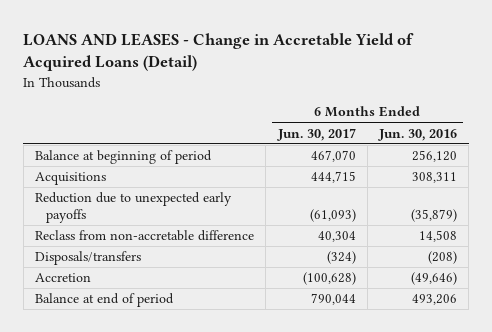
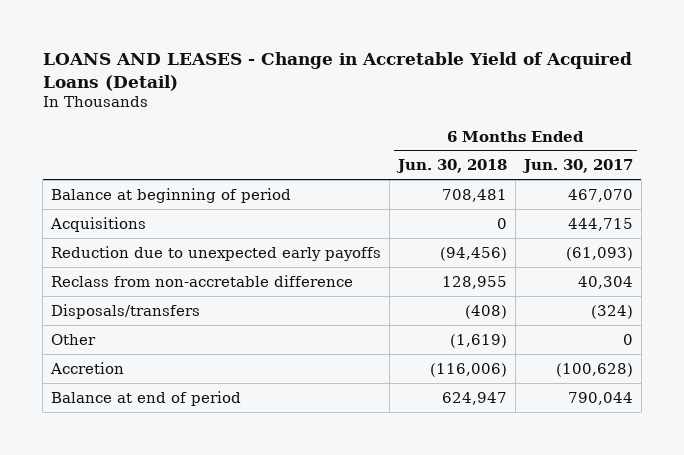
[378,128,458,141] Jun. 30, 2016 -> none
none -> [395,159,507,174] Jun. 30, 2018
none -> [51,333,97,345] Other

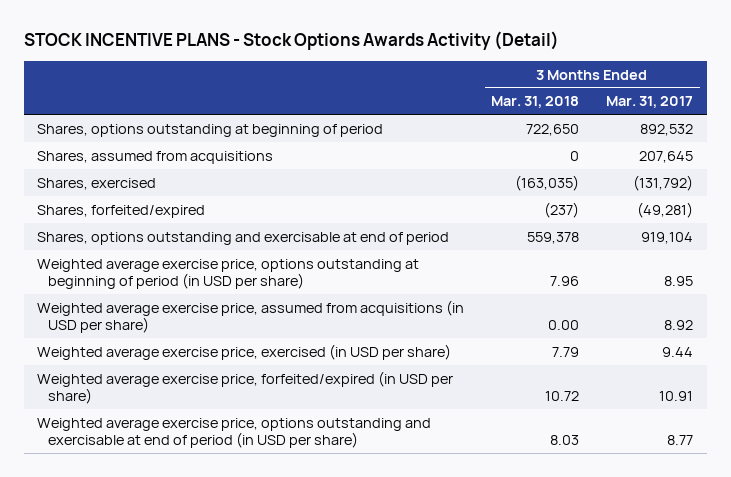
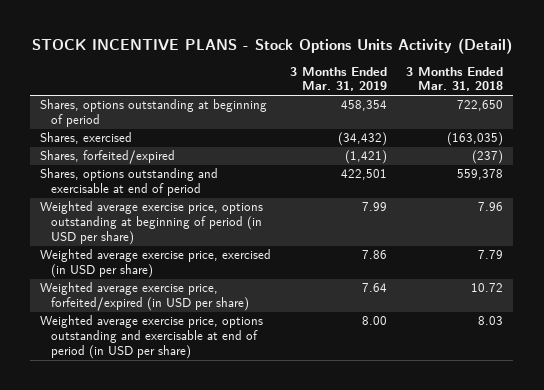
[23,31,559,51] STOCK INCENTIVE PLANS - Stock Options Awards Activity (Detail) -> [31,37,512,54] STOCK INCENTIVE PLANS - Stock Options Units Activity (Detail)
[606,96,694,109] Mar. 31, 2017 -> none
none -> [290,66,388,92] 3 Months Ended Mar. 31, 2019
[37,150,274,164] Shares, assumed from acquisitions -> none
[37,299,465,334] Weighted average exercise price, assumed from acquisitions (in USD per share) -> none

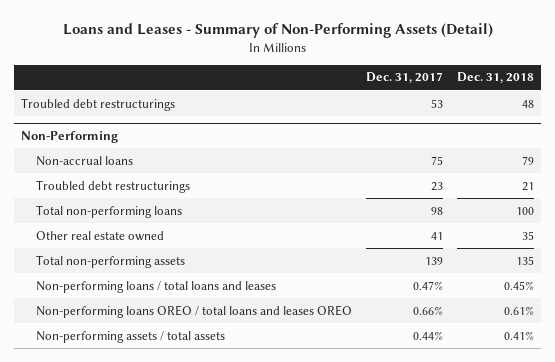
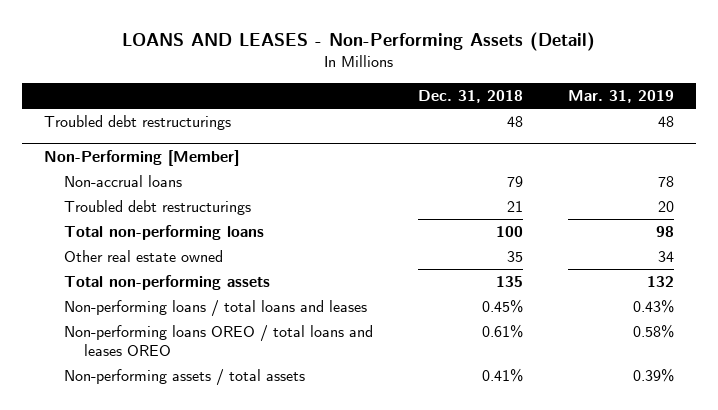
[62,23,493,39] Loans and Leases - Summary of Non-Performing Assets (Detail) -> [121,31,595,51] LOANS AND LEASES - Non-Performing Assets (Detail)
[366,72,444,84] Dec. 31, 2017 -> none
none -> [567,89,674,103] Mar. 31, 2019
[21,131,119,144] Non-Performing -> [43,149,239,166] Non-Performing [Member]

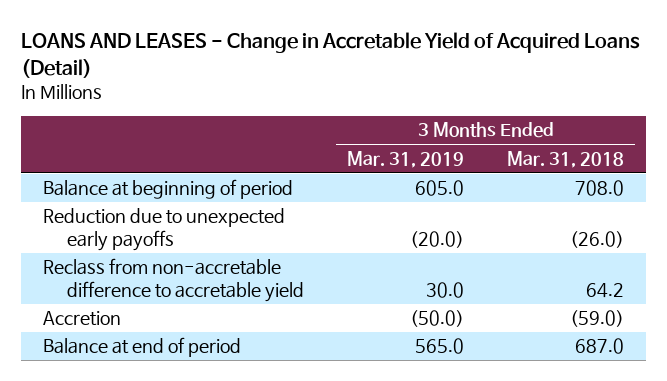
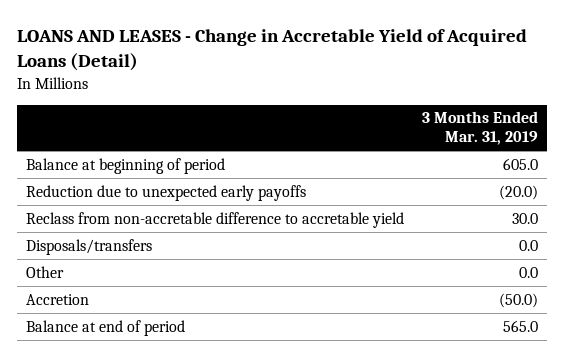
[507,150,625,168] Mar. 31, 2018 -> none
none -> [26,238,153,255] Disposals/transfers
none -> [26,265,65,278] Other

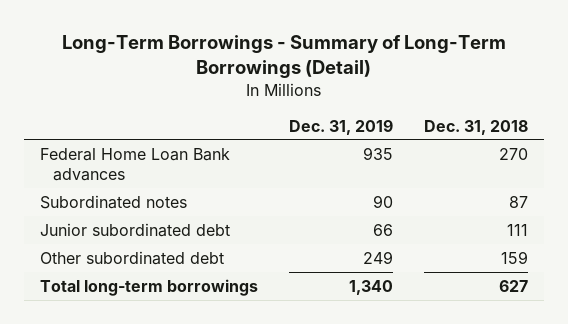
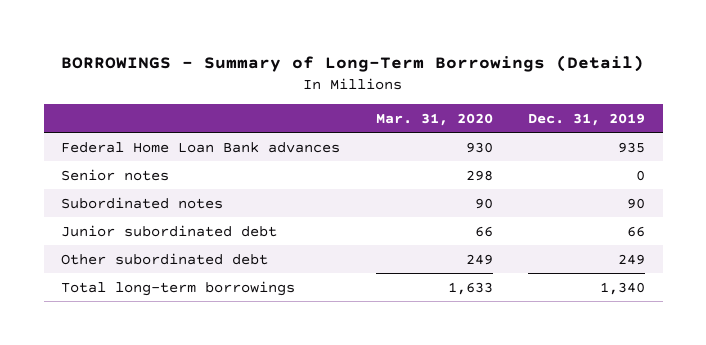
[62,34,507,78] Long-Term Borrowings - Summary of Long-Term Borrowings (Detail) -> [61,54,645,72] BORROWINGS - Summary of Long-Term Borrowings (Detail)
[424,119,529,135] Dec. 31, 2018 -> none
none -> [375,112,493,126] Mar. 31, 2020
none -> [61,168,170,181] Senior notes

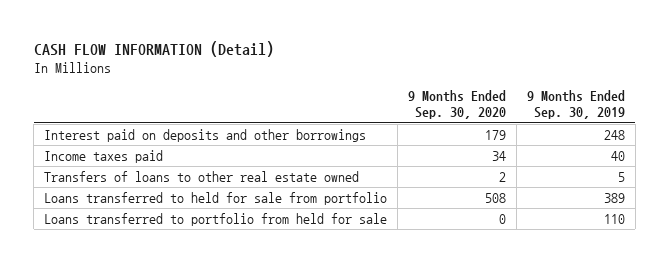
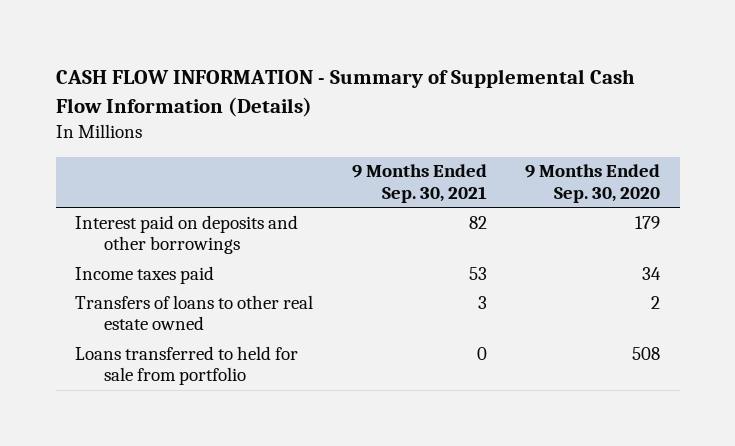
[33,41,274,58] CASH FLOW INFORMATION (Detail) -> [55,69,635,118] CASH FLOW INFORMATION - Summary of Supplemental Cash Flow Information (Details)
[526,90,625,120] 9 Months Ended Sep. 30, 2019 -> none
none -> [351,164,487,203] 9 Months Ended Sep. 30, 2021
[44,212,388,226] Loans transferred to portfolio from held for sale -> none

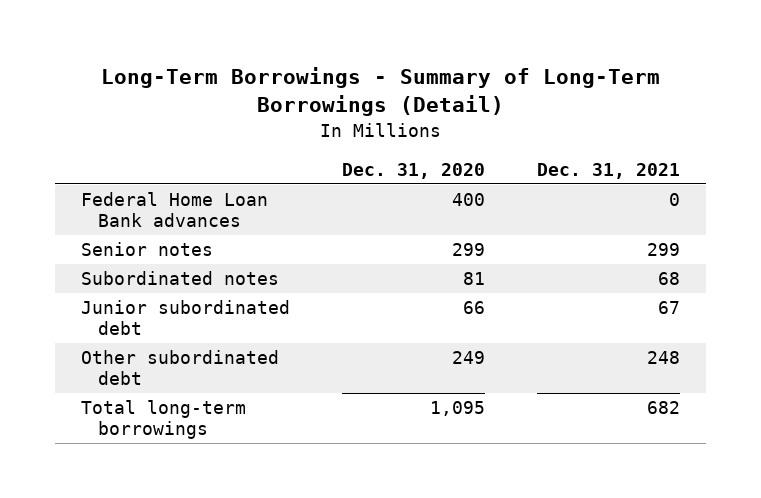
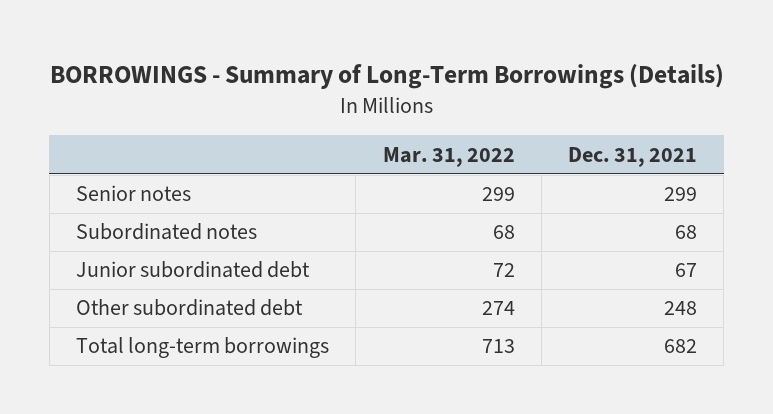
[100,66,660,117] Long-Term Borrowings - Summary of Long-Term Borrowings (Detail) -> [49,64,724,90] BORROWINGS - Summary of Long-Term Borrowings (Details)
[342,162,486,179] Dec. 31, 2020 -> none
none -> [382,146,515,167] Mar. 31, 2022
[81,192,269,228] Federal Home Loan Bank advances -> none

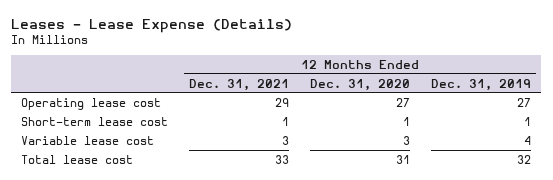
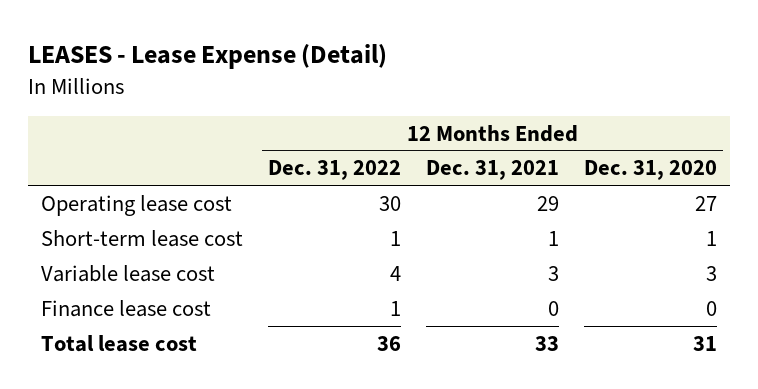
[11,18,293,33] Leases - Lease Expense (Details) -> [28,44,388,70] LEASES - Lease Expense (Detail)
[431,78,532,91] Dec. 31, 2019 -> none
none -> [267,160,401,181] Dec. 31, 2022
none -> [40,299,211,317] Finance lease cost

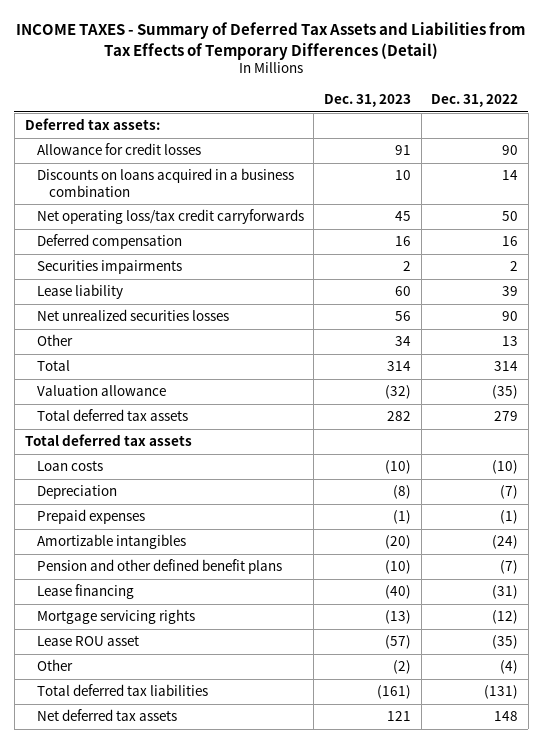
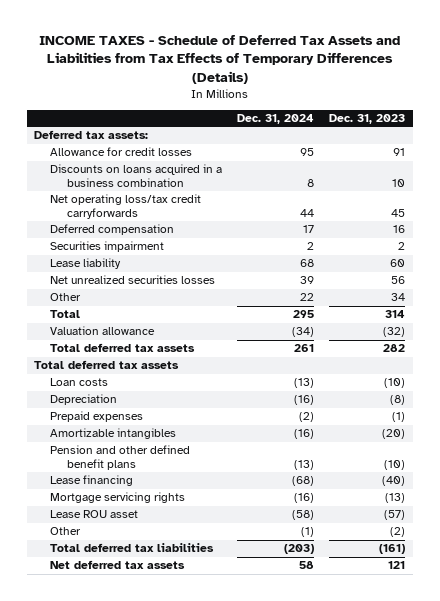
[16,22,526,60] INCOME TAXES - Summary of Deferred Tax Assets and Liabilities from Tax Effects of Temporary Differences (Detail) -> [38,35,400,84] INCOME TAXES - Schedule of Deferred Tax Assets and Liabilities from Tax Effects of Temporary Differences (Details)
[431,94,519,108] Dec. 31, 2022 -> none
none -> [237,113,315,124] Dec. 31, 2024
[36,260,182,275] Securities impairments -> [50,241,165,253] Securities impairment

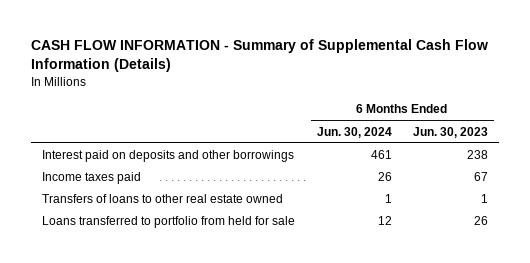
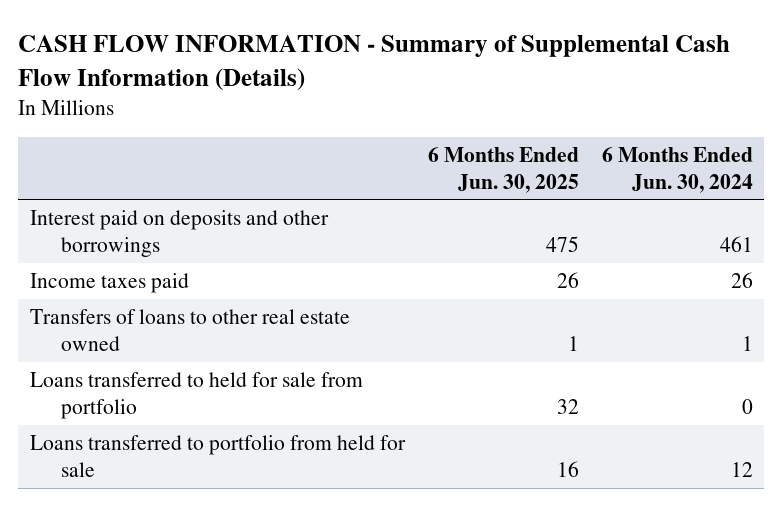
[413,126,489,138] Jun. 30, 2023 -> none
none -> [427,146,579,193] 6 Months Ended Jun. 30, 2025
none -> [29,372,363,419] Loans transferred to held for sale from portfolio

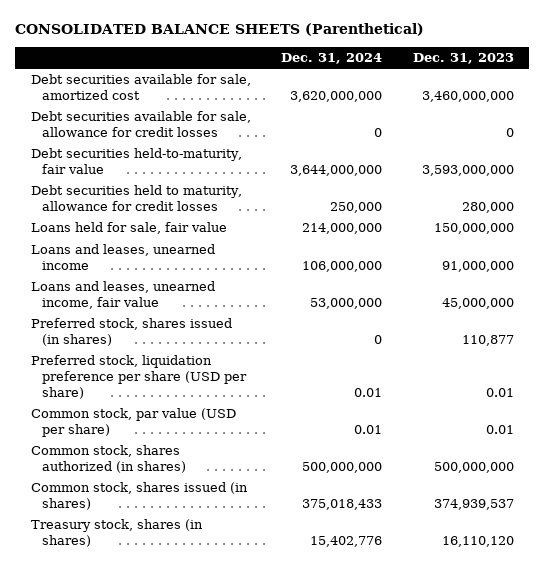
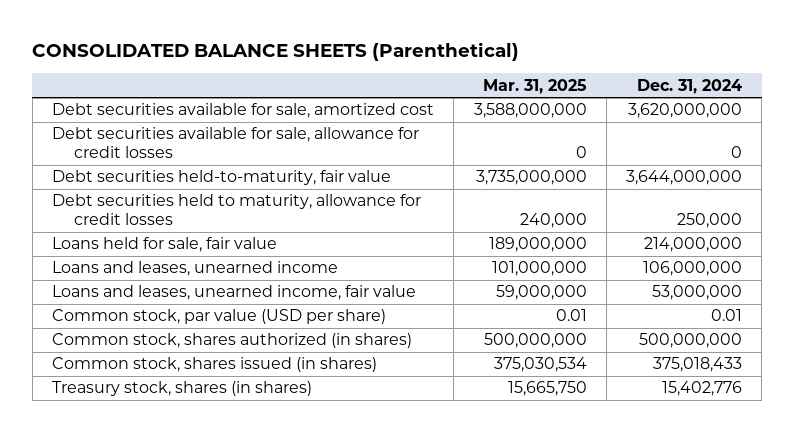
[412,52,514,64] Dec. 31, 2023 -> none
none -> [482,78,587,94] Mar. 31, 2025
[30,318,232,346] Preferred stock, shares issued (in shares) -> none
[30,355,248,399] Preferred stock, liquidation preference per share (USD per share) -> none

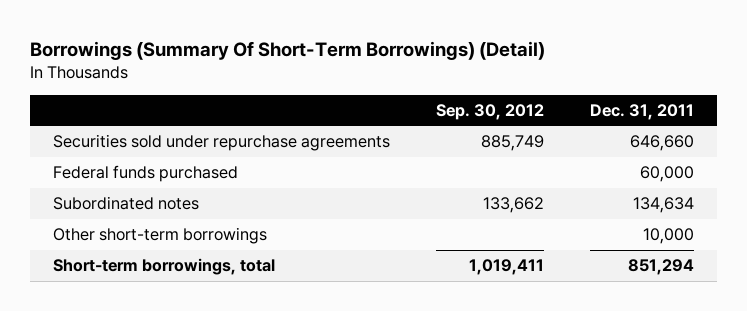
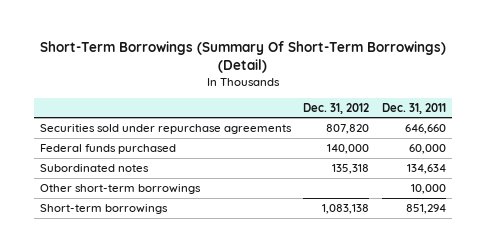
[29,40,545,60] Borrowings (Summary Of Short-Term Borrowings) (Detail) -> [39,40,446,74] Short-Term Borrowings (Summary Of Short-Term Borrowings) (Detail)
[435,103,544,120] Sep. 30, 2012 -> none
none -> [303,102,370,114] Dec. 31, 2012
[52,258,275,276] Short-term borrowings, total -> [39,203,168,214] Short-term borrowings

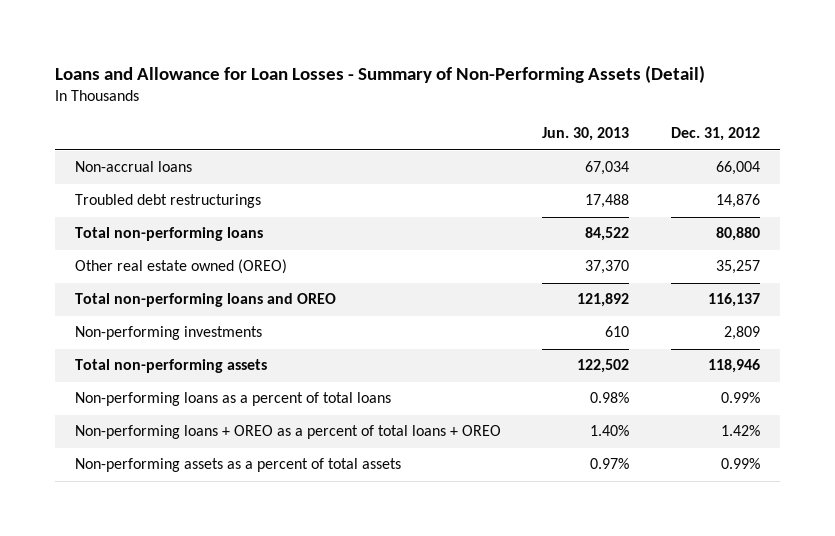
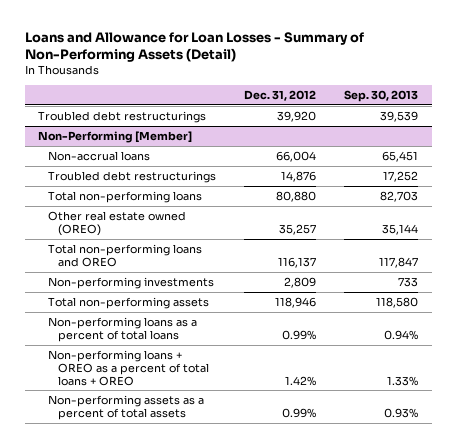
[542,127,630,142] Jun. 30, 2013 -> none
none -> [343,89,418,102] Sep. 30, 2013
none -> [38,110,207,123] Troubled debt restructurings
none -> [38,130,193,143] Non-Performing [Member]

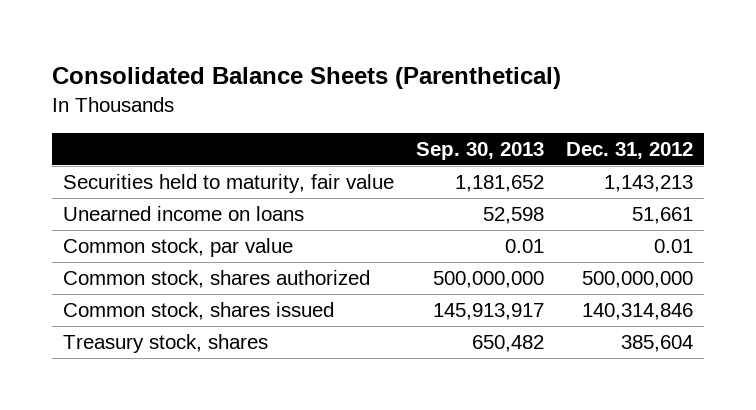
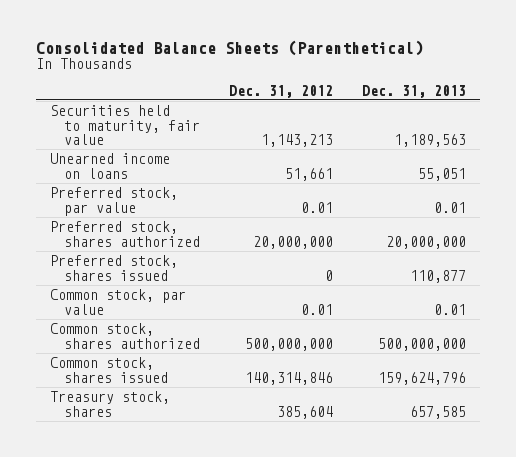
[415,142,544,161] Sep. 30, 2013 -> none
none -> [361,84,466,98] Dec. 31, 2013
none -> [49,186,178,216] Preferred stock, par value
none -> [49,220,201,247] Preferred stock, shares authorized
none -> [49,254,178,281] Preferred stock, shares issued

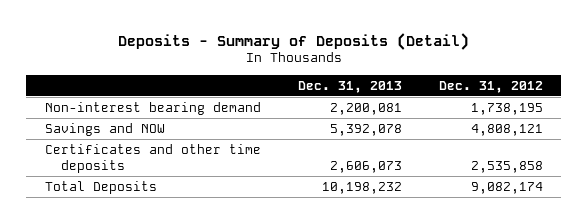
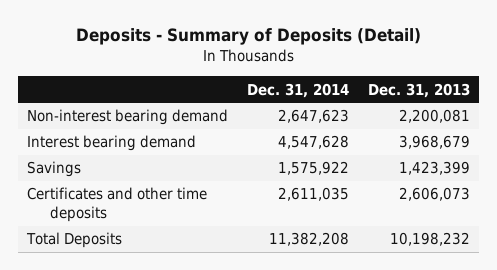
[438,80,543,93] Dec. 31, 2012 -> none
none -> [247,82,350,98] Dec. 31, 2014
[44,122,165,136] Savings and NOW -> none
none -> [27,135,197,152] Interest bearing demand
none -> [27,161,82,178] Savings

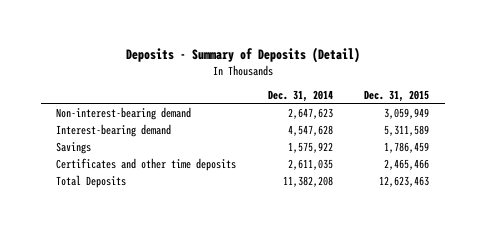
[367,82,470,98] Dec. 31, 2013 -> none
none -> [364,90,430,103] Dec. 31, 2015
[27,109,229,126] Non-interest bearing demand -> [56,106,192,120] Non-interest-bearing demand
[27,135,197,152] Interest bearing demand -> [56,123,172,137] Interest-bearing demand

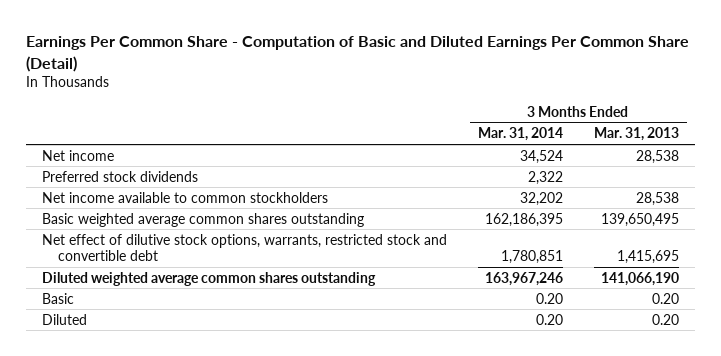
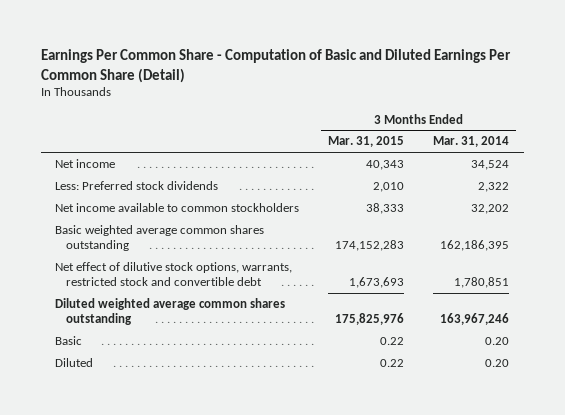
[593,127,679,142] Mar. 31, 2013 -> none
none -> [328,136,405,148] Mar. 31, 2015
[41,170,198,182] Preferred stock dividends -> [55,180,219,190] Less: Preferred stock dividends

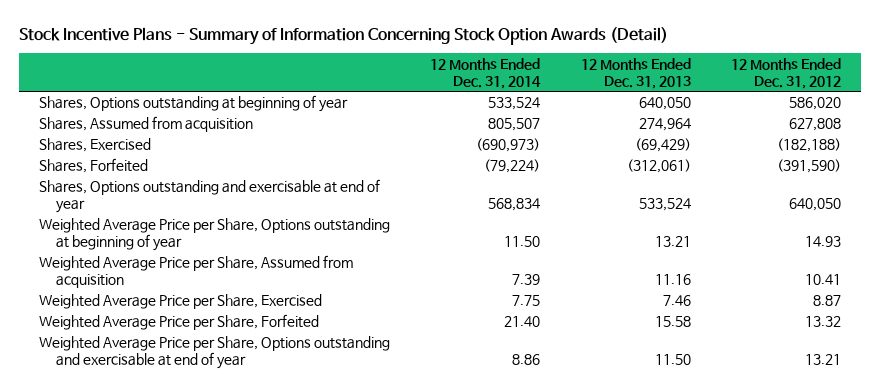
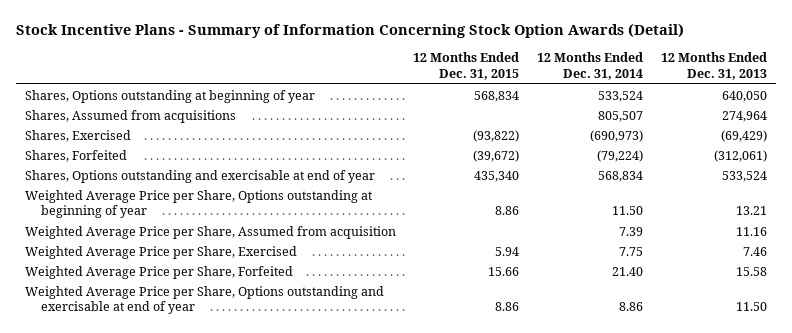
[730,57,841,89] 12 Months Ended Dec. 31, 2012 -> none
none -> [413,52,520,81] 12 Months Ended Dec. 31, 2015
[39,116,254,133] Shares, Assumed from acquisition -> [24,109,236,123] Shares, Assumed from acquisitions

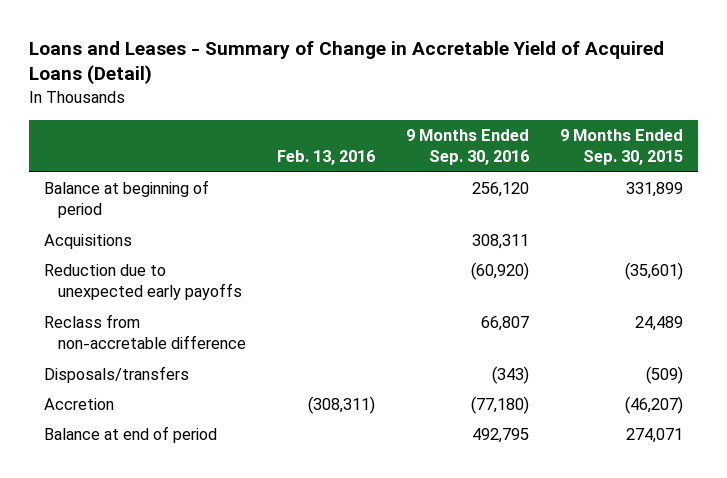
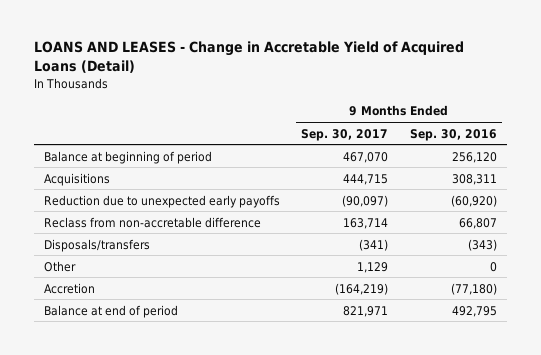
[28,40,664,85] Loans and Leases - Summary of Change in Accretable Yield of Acquired Loans (Detail) -> [33,41,464,74] LOANS AND LEASES - Change in Accretable Yield of Acquired Loans (Detail)
[276,150,375,166] Feb. 13, 2016 -> none
[559,128,683,166] 9 Months Ended Sep. 30, 2015 -> none
none -> [301,128,389,141] Sep. 30, 2017
none -> [44,260,77,272] Other

